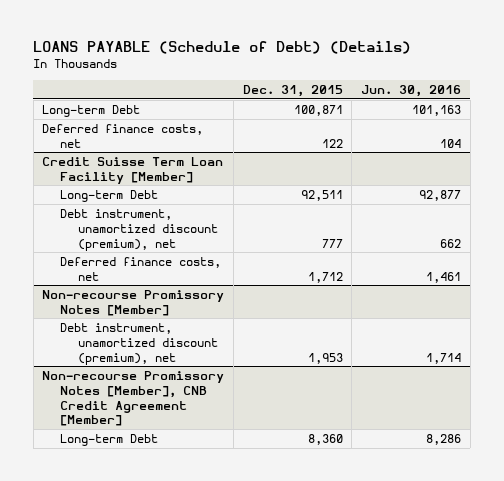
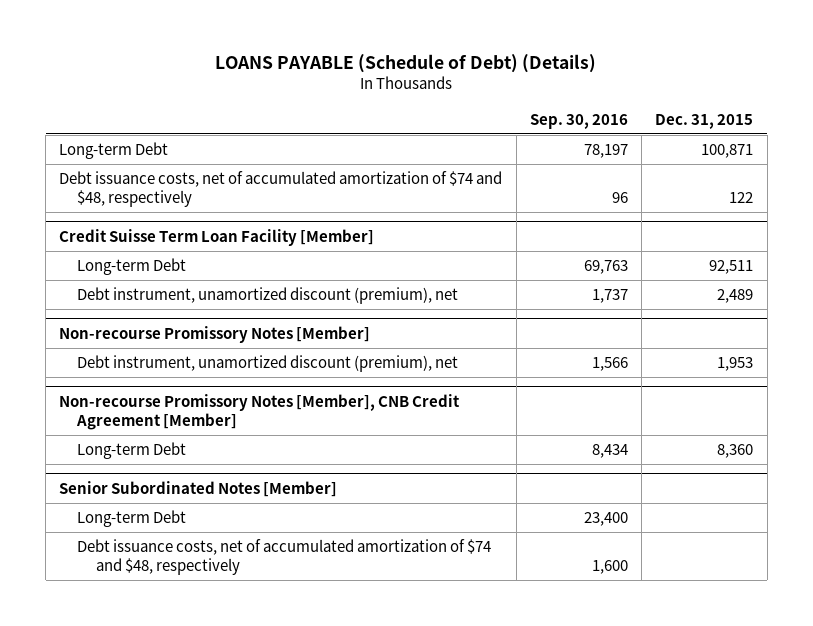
[361,84,462,97] Jun. 30, 2016 -> none
none -> [529,113,628,129] Sep. 30, 2016
[42,123,204,148] Deferred finance costs, net -> [59,171,503,208] Debt issuance costs, net of accumulated amortization of $74 and $48, respectively
[60,256,222,281] Deferred finance costs, net -> none
[321,238,343,248] 777 -> [717,289,754,304] 2,489
none -> [59,480,338,497] Senior Subordinated Notes [Member]
none -> [77,510,187,528] Long-term Debt
none -> [77,539,492,576] Debt issuance costs, net of accumulated amortization of $74 and $48, respectively

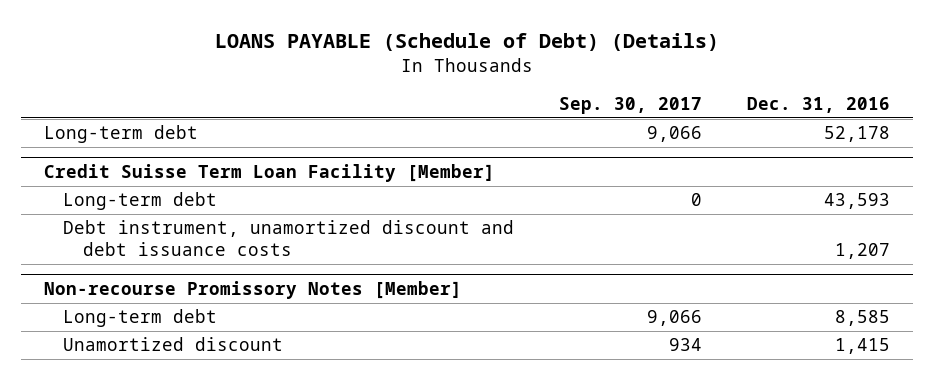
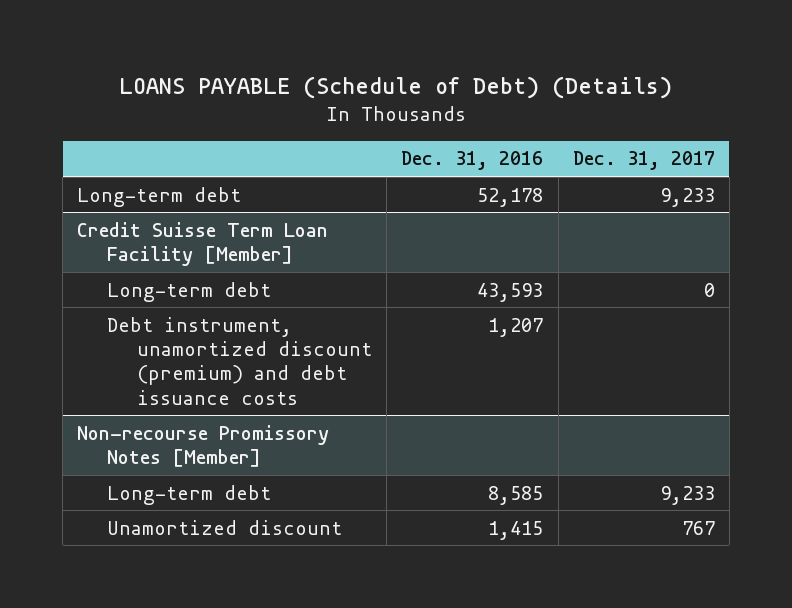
[559,97,703,115] Sep. 30, 2017 -> none
none -> [572,151,715,171] Dec. 31, 2017
[63,220,515,257] Debt instrument, unamortized discount and debt issuance costs -> [107,316,373,405] Debt instrument, unamortized discount (premium) and debt issuance costs

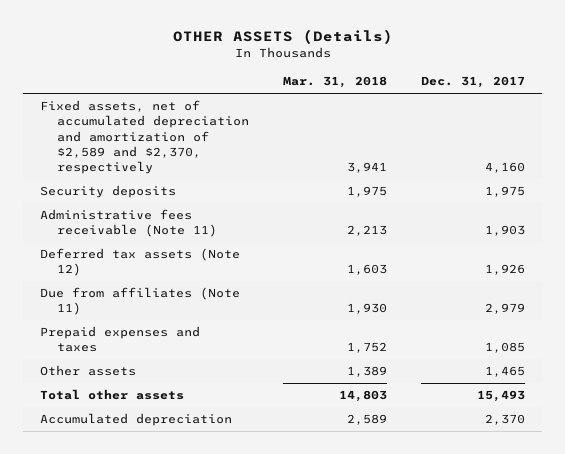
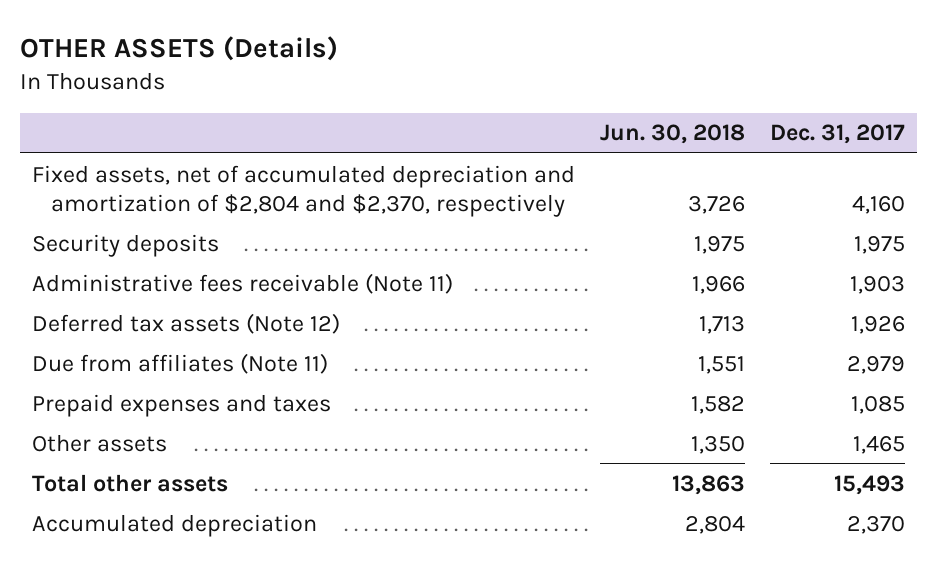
[282,76,387,89] Mar. 31, 2018 -> none
none -> [599,124,745,145] Jun. 30, 2018
[40,100,249,174] Fixed assets, net of accumulated depreciation and amortization of $2,589 and $2,370, respectively -> [32,164,576,217] Fixed assets, net of accumulated depreciation and amortization of $2,804 and $2,370, respectively

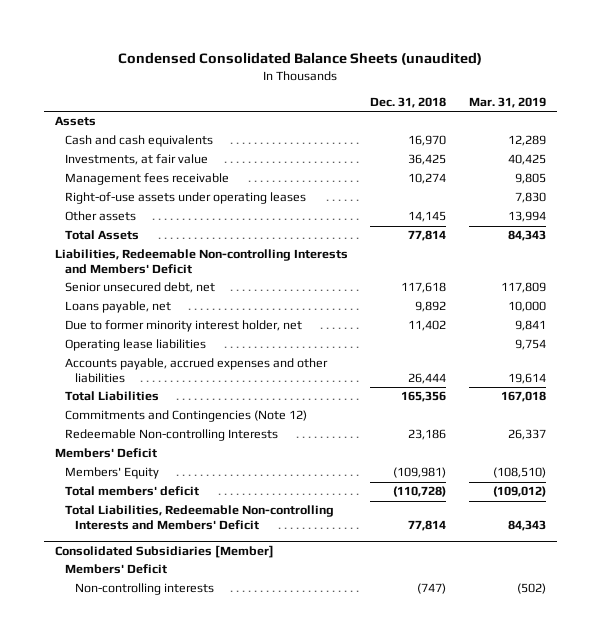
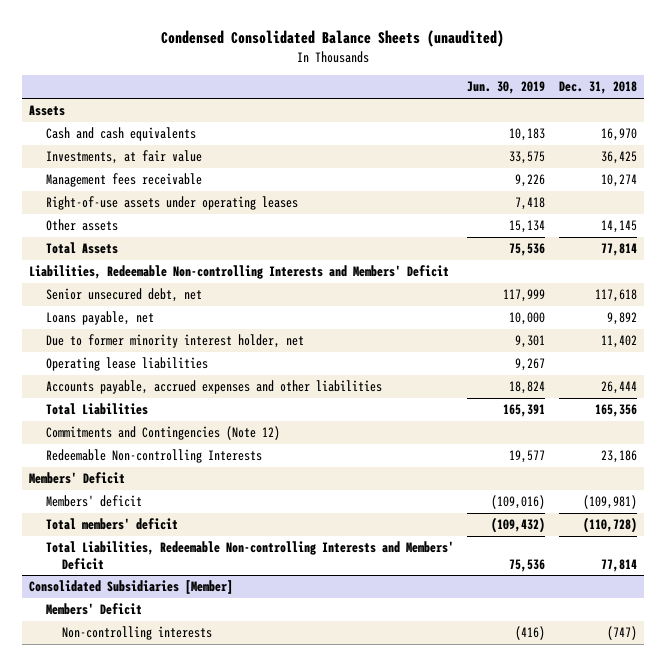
[468,96,546,108] Mar. 31, 2019 -> none
none -> [467,81,546,95] Jun. 30, 2019
[64,467,159,480] Members' Equity -> [45,495,142,508] Members' deficit

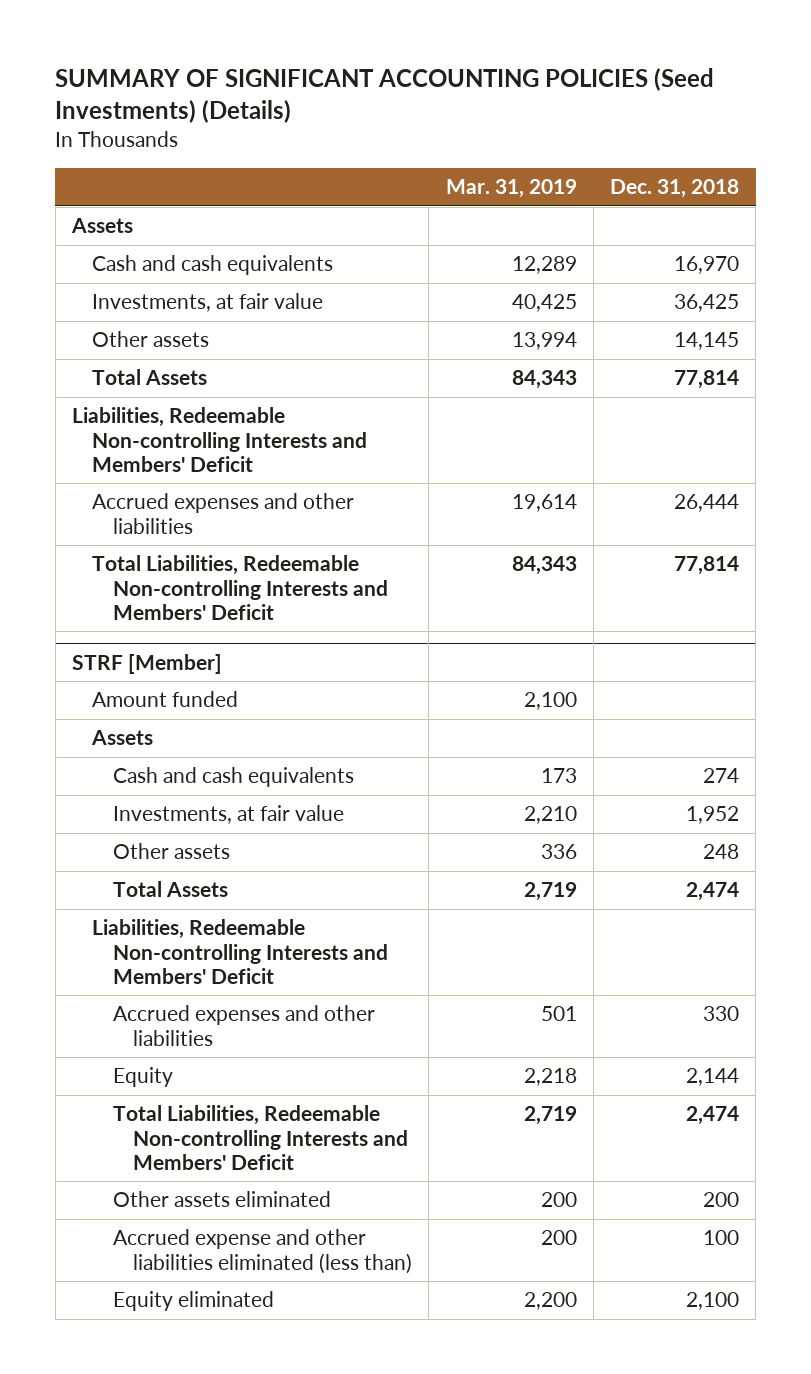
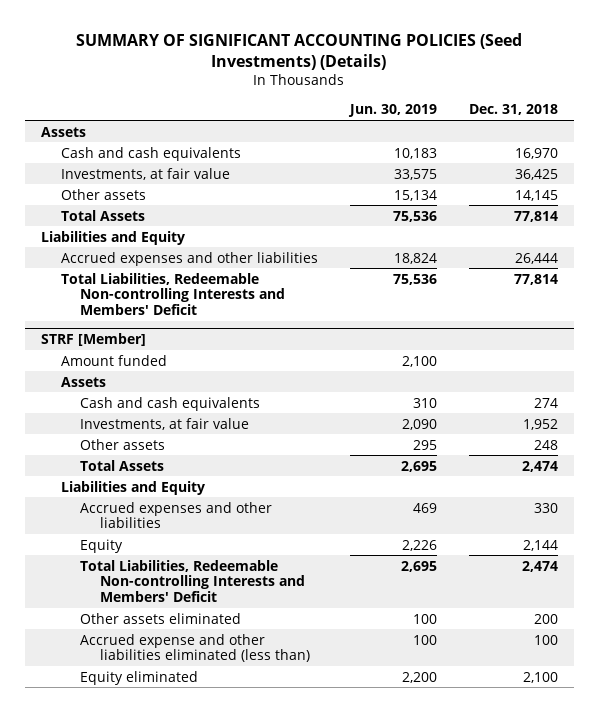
[445,179,577,199] Mar. 31, 2019 -> none
none -> [347,104,437,118] Jun. 30, 2019
[71,407,368,472] Liabilities, Redeemable Non-controlling Interests and Members' Deficit -> [40,230,185,245] Liabilities and Equity
[92,919,388,984] Liabilities, Redeemable Non-controlling Interests and Members' Deficit -> [60,480,205,495] Liabilities and Equity

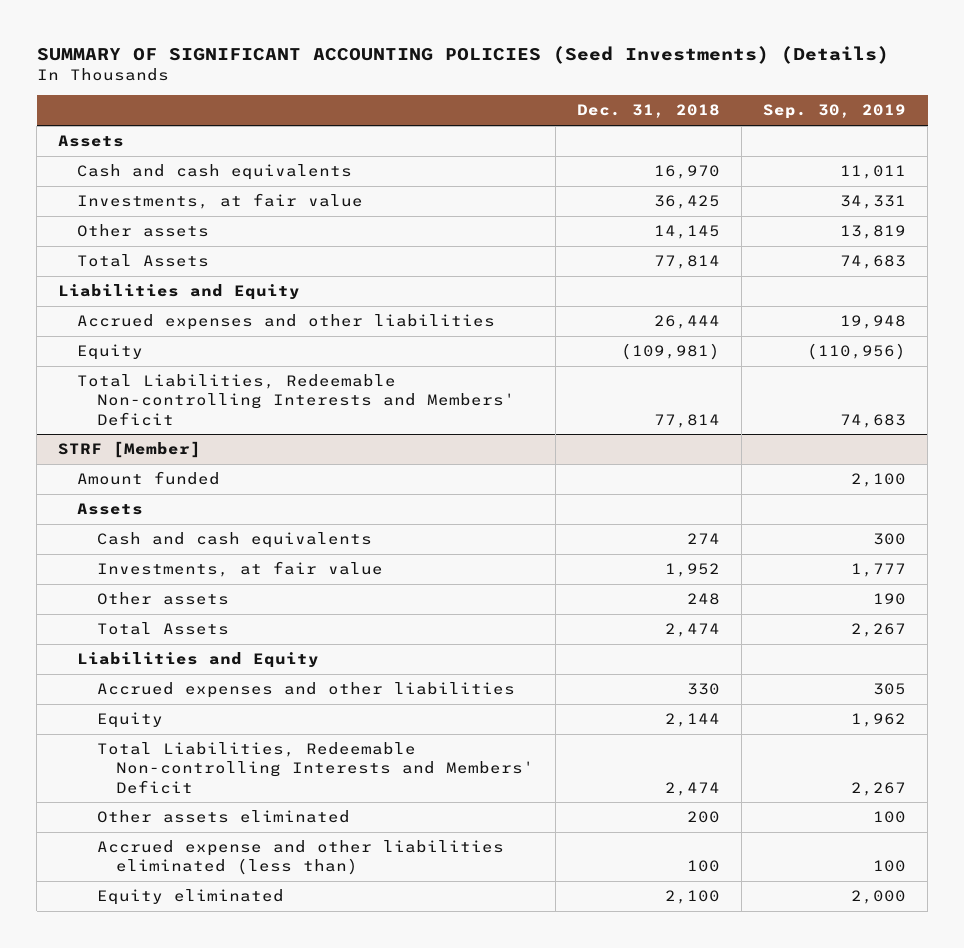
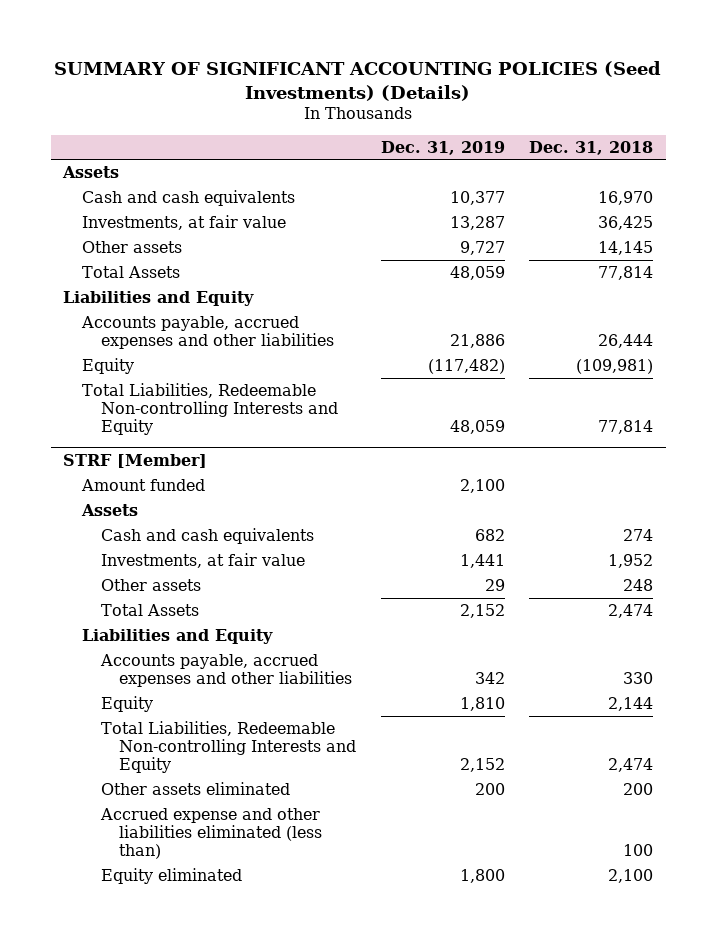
[762,104,906,120] Sep. 30, 2019 -> none
none -> [380,140,505,155] Dec. 31, 2019
[77,314,496,331] Accrued expenses and other liabilities -> [80,315,334,349] Accounts payable, accrued expenses and other liabilities
[77,374,515,426] Total Liabilities, Redeemable Non-controlling Interests and Members' Deficit -> [81,382,338,435] Total Liabilities, Redeemable Non-controlling Interests and Equity
[96,682,515,699] Accrued expenses and other liabilities -> [99,653,353,687] Accounts payable, accrued expenses and other liabilities
[96,742,534,794] Total Liabilities, Redeemable Non-controlling Interests and Members' Deficit -> [100,720,357,773] Total Liabilities, Redeemable Non-controlling Interests and Equity

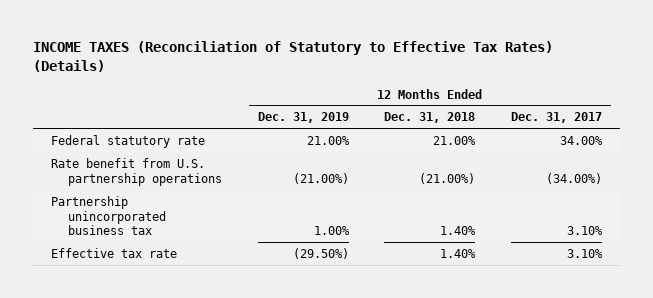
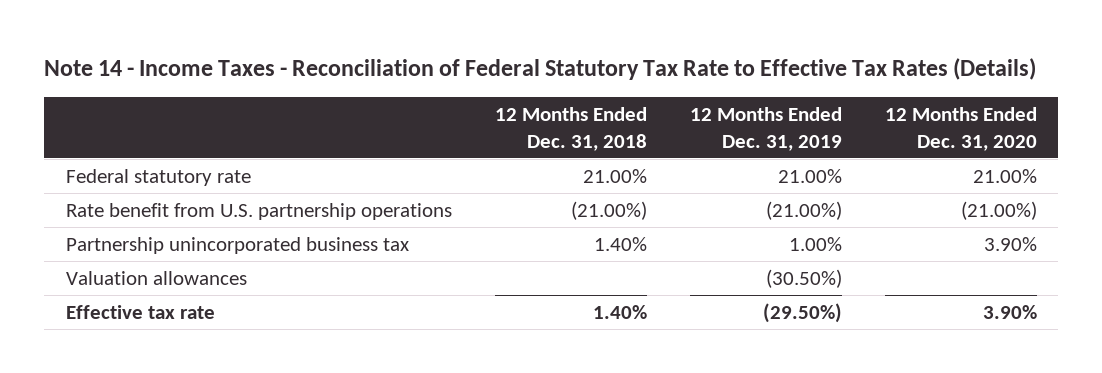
[33,40,554,72] INCOME TAXES (Reconciliation of Statutory to Effective Tax Rates) (Details) -> [44,58,1037,81] Note 14 - Income Taxes - Reconciliation of Federal Statutory Tax Rate to Effective Tax Rates (Details)
[511,112,603,124] Dec. 31, 2017 -> none
none -> [884,106,1037,151] 12 Months Ended Dec. 31, 2020
none -> [65,270,247,285] Valuation allowances

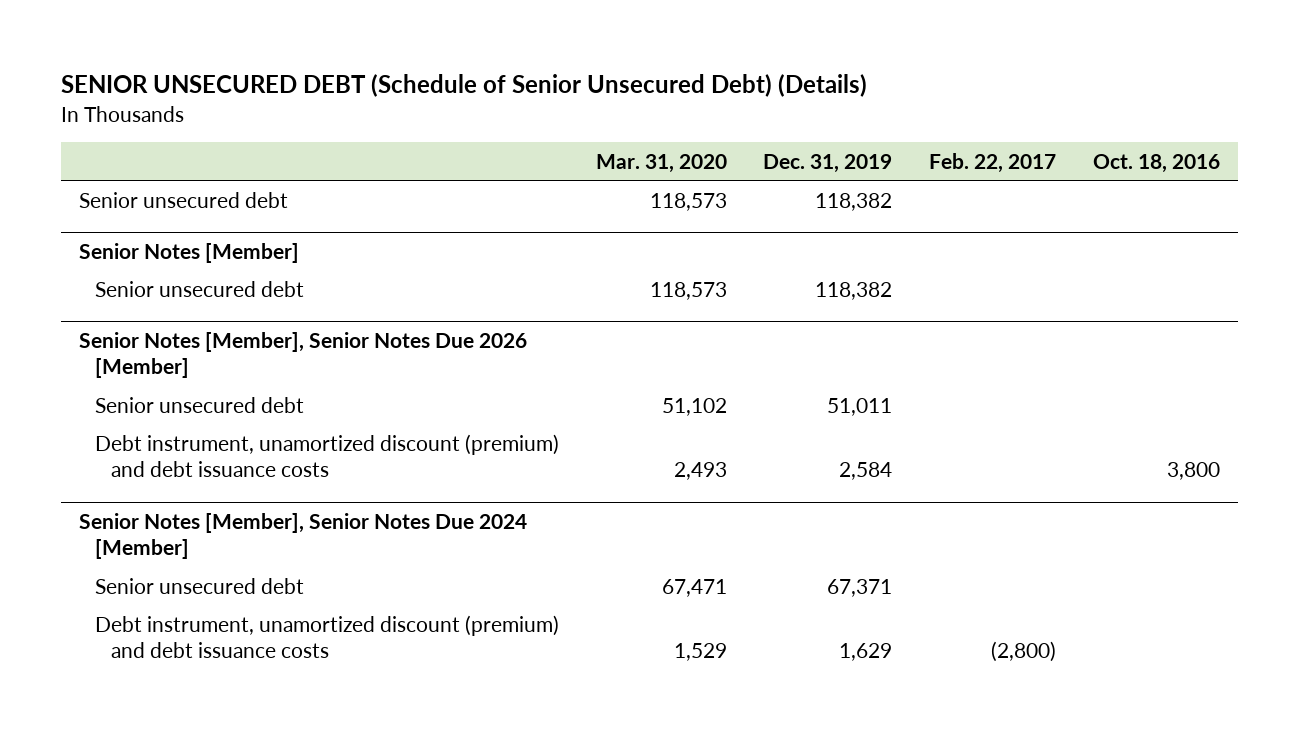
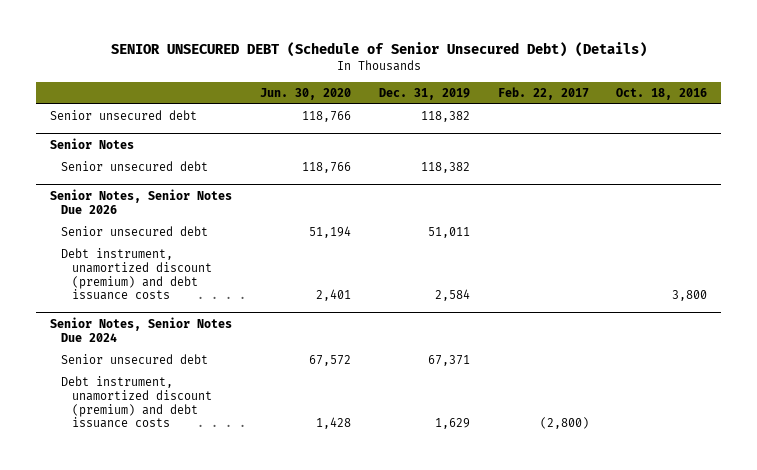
[595,153,727,173] Mar. 31, 2020 -> none
none -> [259,87,351,100] Jun. 30, 2020
[79,242,300,263] Senior Notes [Member] -> [49,138,134,150] Senior Notes
[79,331,528,379] Senior Notes [Member], Senior Notes Due 2026 [Member] -> [49,189,232,214] Senior Notes, Senior Notes Due 2026
[79,512,528,560] Senior Notes [Member], Senior Notes Due 2024 [Member] -> [49,317,232,342] Senior Notes, Senior Notes Due 2024

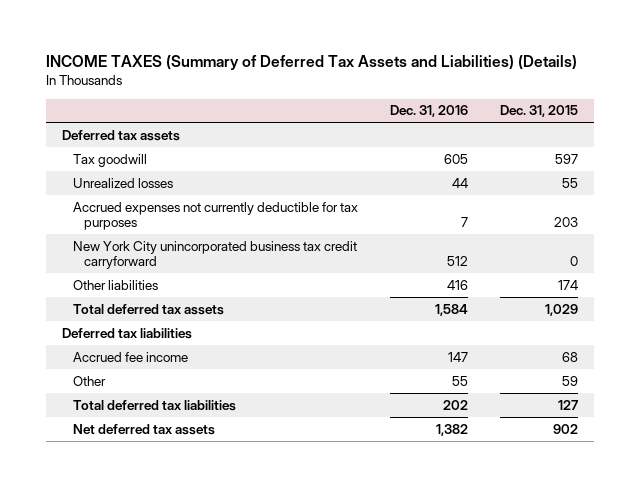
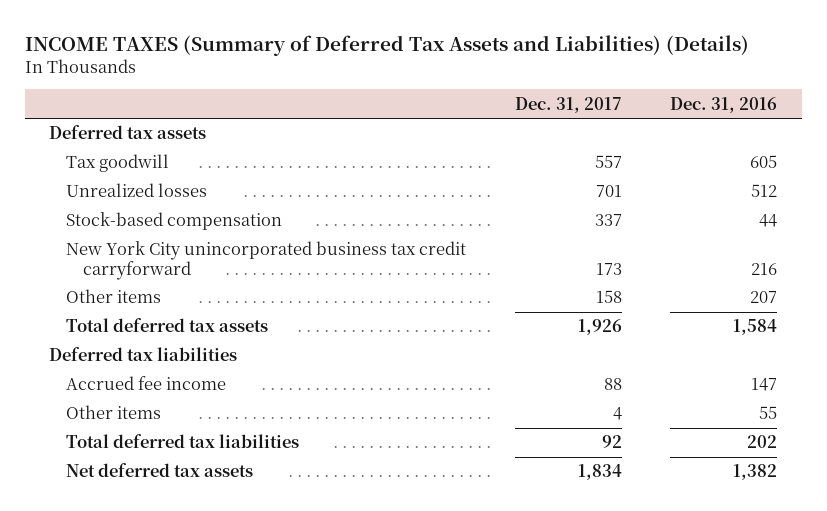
[500,105,579,118] Dec. 31, 2015 -> none
none -> [514,96,622,113] Dec. 31, 2017
[73,201,359,231] Accrued expenses not currently deductible for tax purposes -> none
[452,177,469,188] 44 -> [751,184,778,198] 512
none -> [66,212,283,231] Stock-based compensation
[447,256,469,267] 512 -> [751,262,778,275] 216
[73,279,159,290] Other liabilities -> [66,289,162,304] Other items
[447,279,469,290] 416 -> [750,291,778,304] 207
[73,375,107,386] Other -> [66,405,162,420] Other items

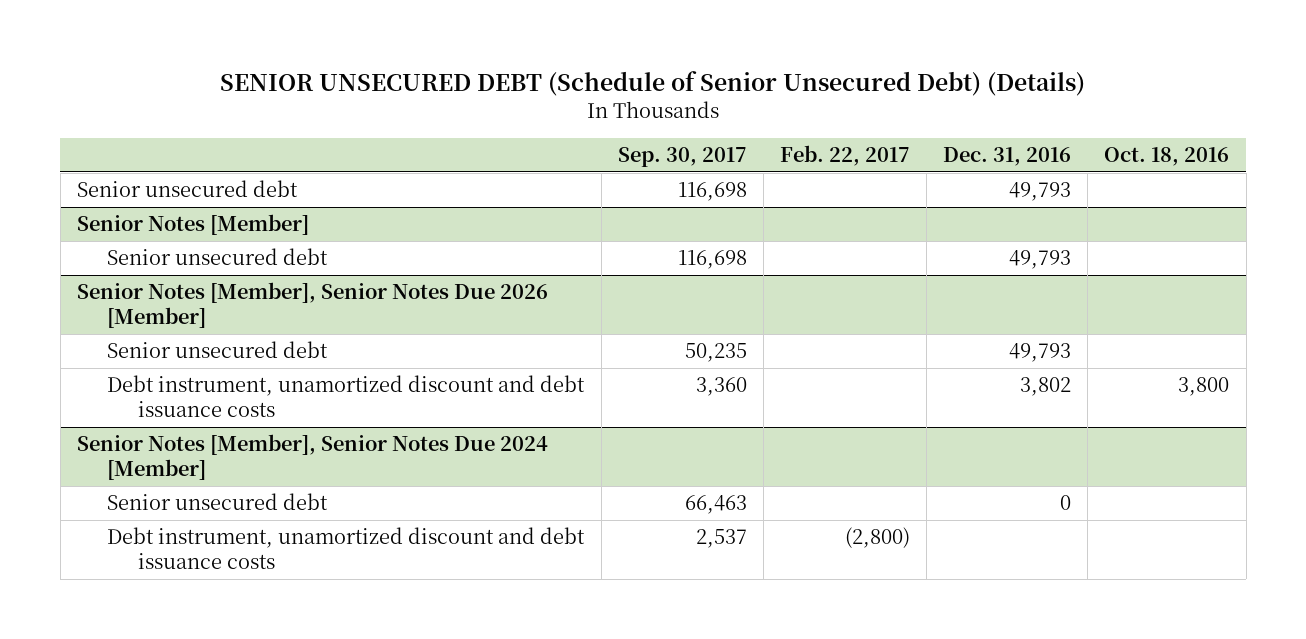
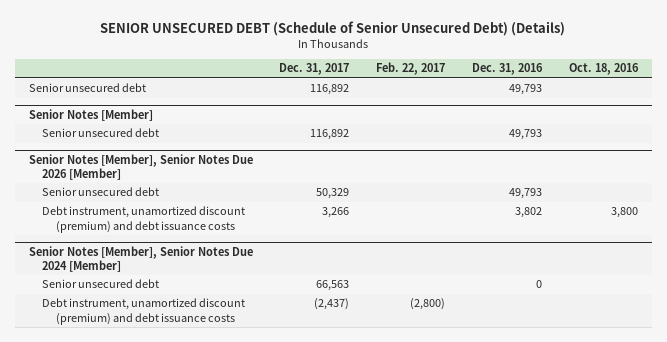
[617,146,747,167] Sep. 30, 2017 -> none
none -> [279,63,350,76] Dec. 31, 2017
[107,375,586,418] Debt instrument, unamortized discount and debt issuance costs -> [42,206,246,233] Debt instrument, unamortized discount (premium) and debt issuance costs
[107,527,586,570] Debt instrument, unamortized discount and debt issuance costs -> [42,298,246,325] Debt instrument, unamortized discount (premium) and debt issuance costs

